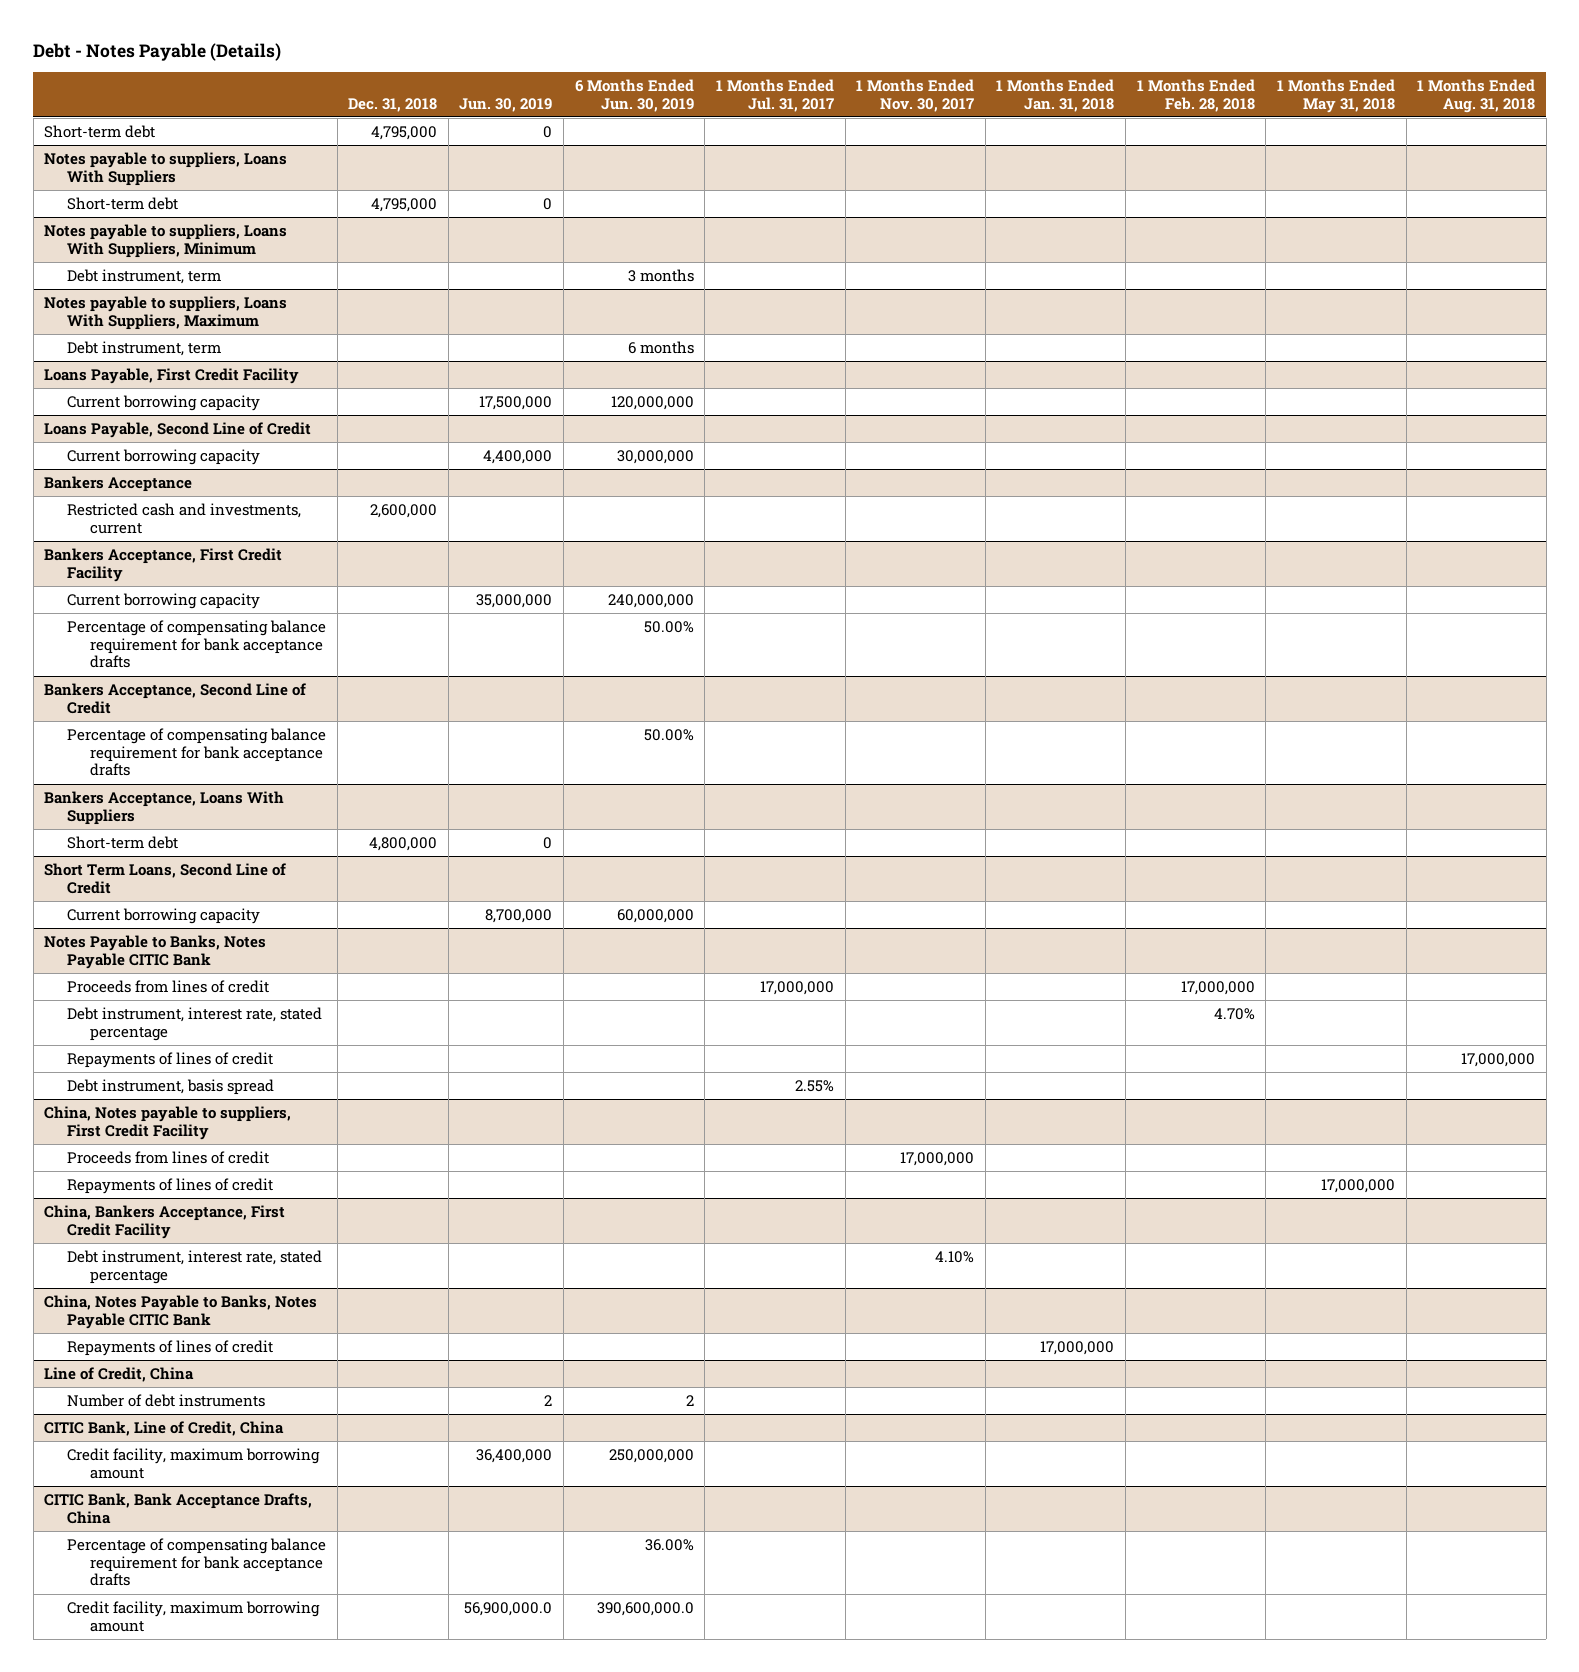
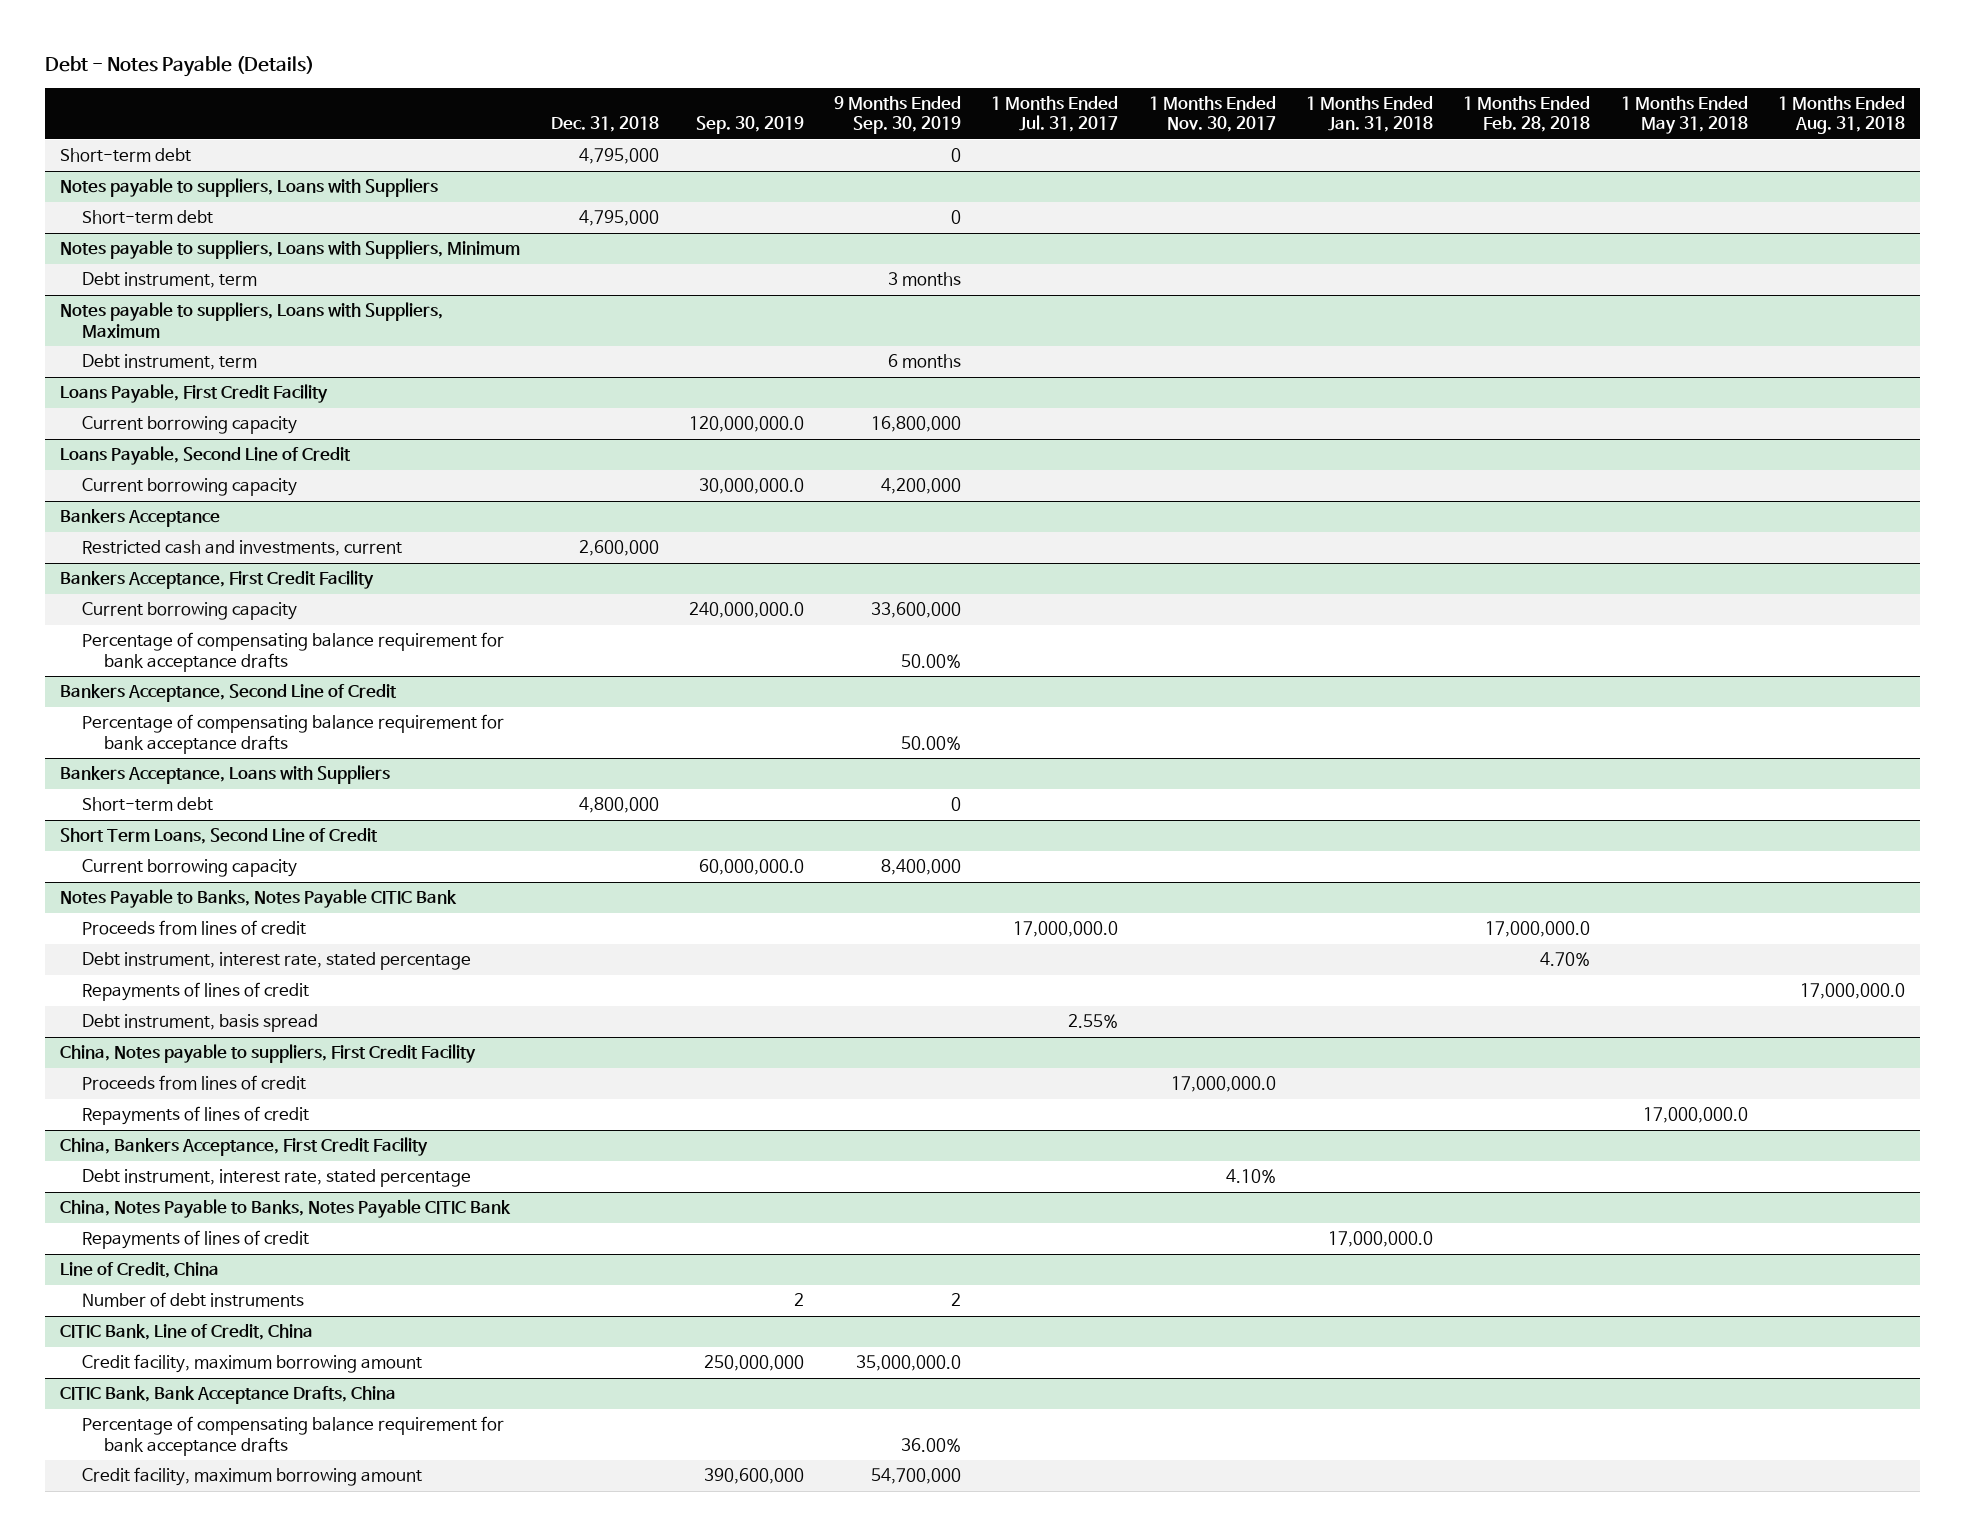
[459,97,553,112] Jun. 30, 2019 -> none
[574,79,694,112] 6 Months Ended Jun. 30, 2019 -> none
none -> [695,116,804,135] Sep. 30, 2019
none -> [834,96,962,135] 9 Months Ended Sep. 30, 2019
[44,152,288,186] Notes payable to suppliers, Loans With Suppliers -> [60,178,439,198] Notes payable to suppliers, Loans with Suppliers
[44,224,288,258] Notes payable to suppliers, Loans With Suppliers, Minimum -> [60,240,521,260] Notes payable to suppliers, Loans with Suppliers, Minimum
[44,296,288,330] Notes payable to suppliers, Loans With Suppliers, Maximum -> [60,302,444,338] Notes payable to suppliers, Loans with Suppliers, Maximum
[44,791,285,825] Bankers Acceptance, Loans With Suppliers -> [60,765,391,785] Bankers Acceptance, Loans with Suppliers
[759,981,834,996] 17,000,000 -> [1013,921,1119,938] 17,000,000.0
[1180,981,1255,996] 17,000,000 -> [1485,921,1591,938] 17,000,000.0
[1461,1053,1536,1068] 17,000,000 -> [1799,983,1905,1000] 17,000,000.0
[900,1152,975,1167] 17,000,000 -> [1170,1076,1276,1093] 17,000,000.0
[1320,1179,1395,1194] 17,000,000 -> [1642,1107,1748,1124] 17,000,000.0
[1040,1341,1115,1356] 17,000,000 -> [1327,1231,1433,1248] 17,000,000.0

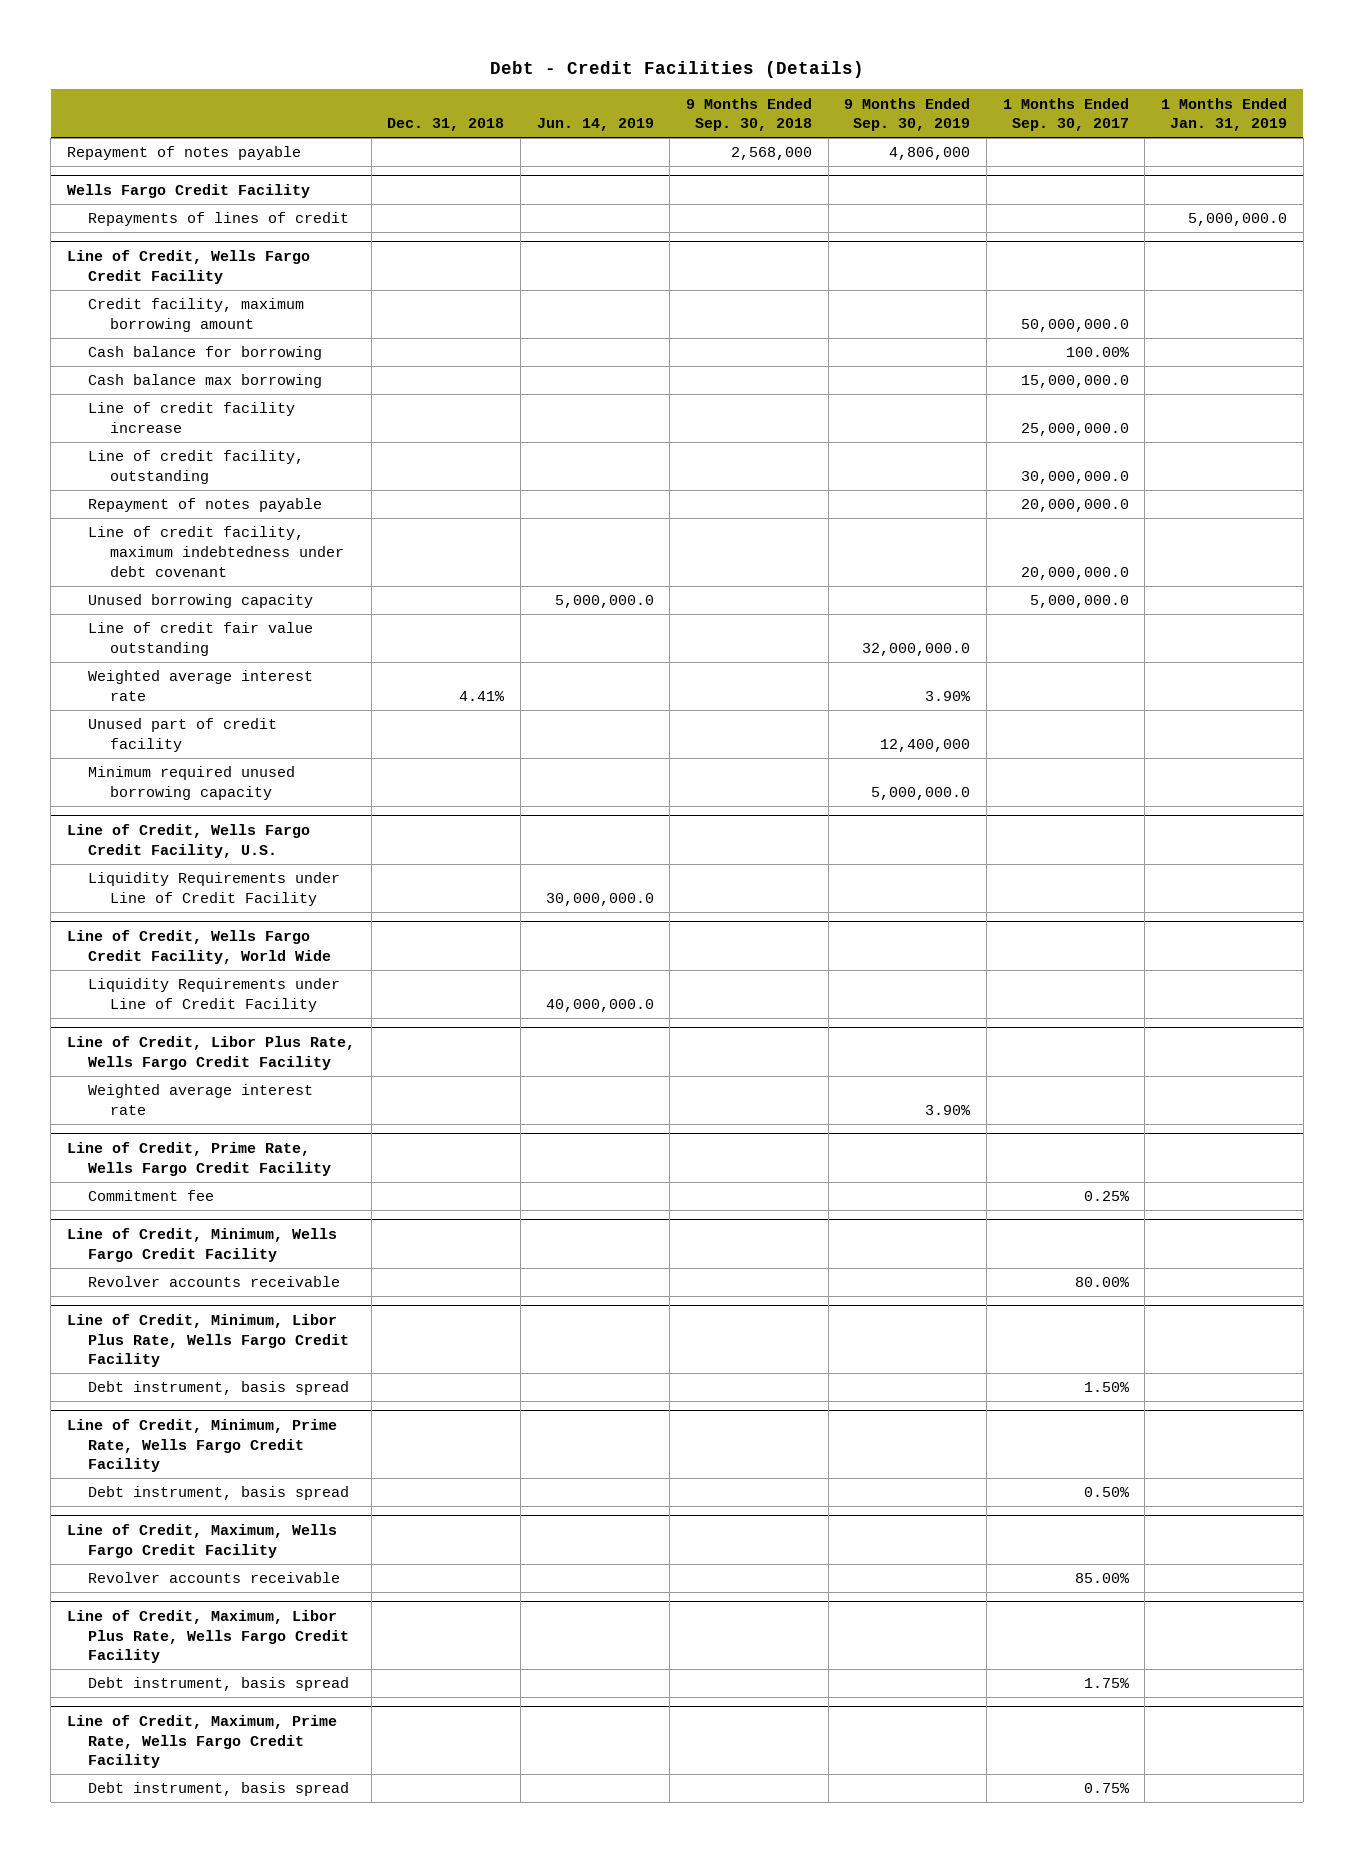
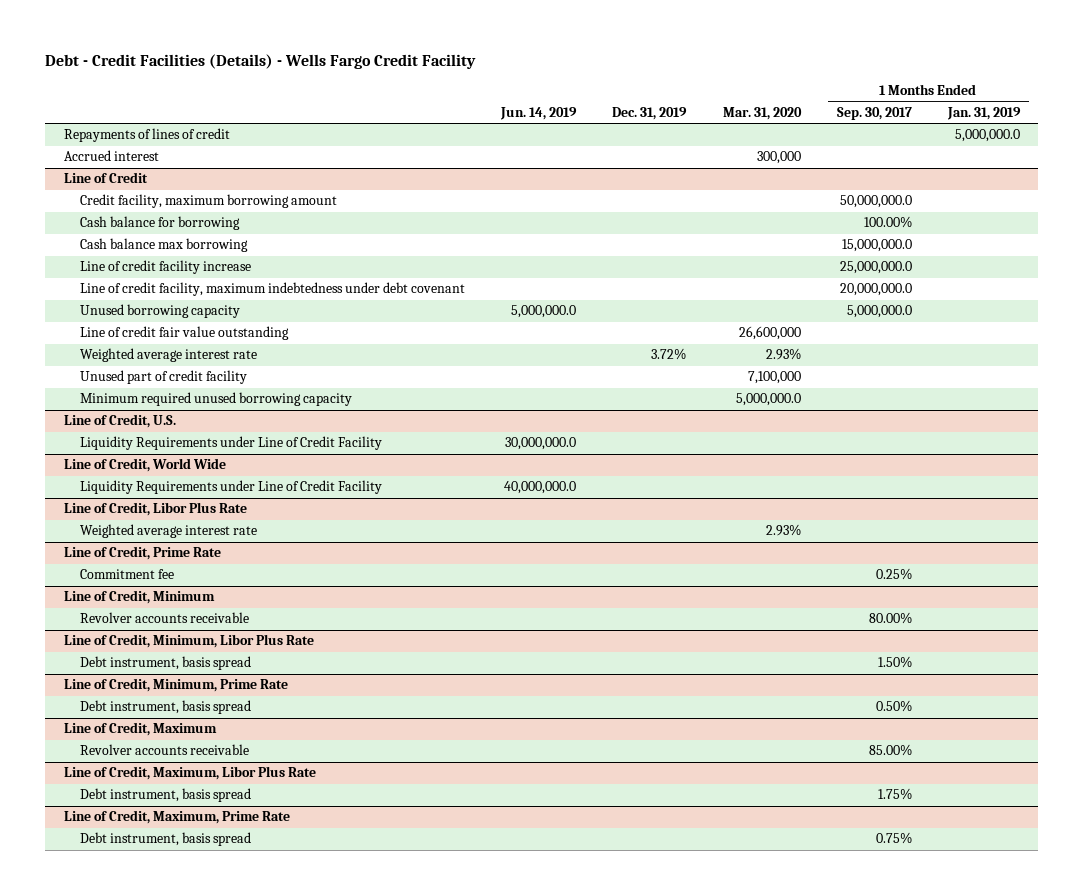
[489,61,864,79] Debt - Credit Facilities (Details) -> [45,54,477,70] Debt - Credit Facilities (Details) - Wells Fargo Credit Facility
[387,118,505,132] Dec. 31, 2018 -> none
[685,97,812,132] 9 Months Ended Sep. 30, 2018 -> none
[844,97,971,132] 9 Months Ended Sep. 30, 2019 -> none
none -> [612,106,688,120] Dec. 31, 2019
none -> [722,106,802,120] Mar. 31, 2020
[66,146,301,161] Repayment of notes payable -> none
[66,183,310,198] Wells Fargo Credit Facility -> none
[88,212,350,227] Repayments of lines of credit -> none
none -> [63,128,230,143] Repayments of lines of credit
none -> [63,150,159,162] Accrued interest
[66,249,310,284] Line of Credit, Wells Fargo Credit Facility -> [63,172,148,184] Line of Credit
[88,450,305,484] Line of credit facility, outstanding -> none
[88,498,323,513] Repayment of notes payable -> none
[66,823,310,858] Line of Credit, Wells Fargo Credit Facility, U.S. -> [63,414,176,429] Line of Credit, U.S.
[66,929,332,964] Line of Credit, Wells Fargo Credit Facility, World Wide -> [63,458,226,473] Line of Credit, World Wide
[66,1035,355,1070] Line of Credit, Libor Plus Rate, Wells Fargo Credit Facility -> [63,502,247,517] Line of Credit, Libor Plus Rate
[66,1141,332,1176] Line of Credit, Prime Rate, Wells Fargo Credit Facility -> [63,546,221,561] Line of Credit, Prime Rate
[66,1227,337,1262] Line of Credit, Minimum, Wells Fargo Credit Facility -> [63,590,215,605] Line of Credit, Minimum
[66,1313,350,1368] Line of Credit, Minimum, Libor Plus Rate, Wells Fargo Credit Facility -> [63,634,314,649] Line of Credit, Minimum, Libor Plus Rate
[66,1418,337,1473] Line of Credit, Minimum, Prime Rate, Wells Fargo Credit Facility -> [63,678,288,693] Line of Credit, Minimum, Prime Rate
[66,1523,337,1558] Line of Credit, Maximum, Wells Fargo Credit Facility -> [63,722,217,737] Line of Credit, Maximum
[66,1609,350,1664] Line of Credit, Maximum, Libor Plus Rate, Wells Fargo Credit Facility -> [63,766,316,781] Line of Credit, Maximum, Libor Plus Rate
[66,1714,337,1769] Line of Credit, Maximum, Prime Rate, Wells Fargo Credit Facility -> [63,810,290,825] Line of Credit, Maximum, Prime Rate

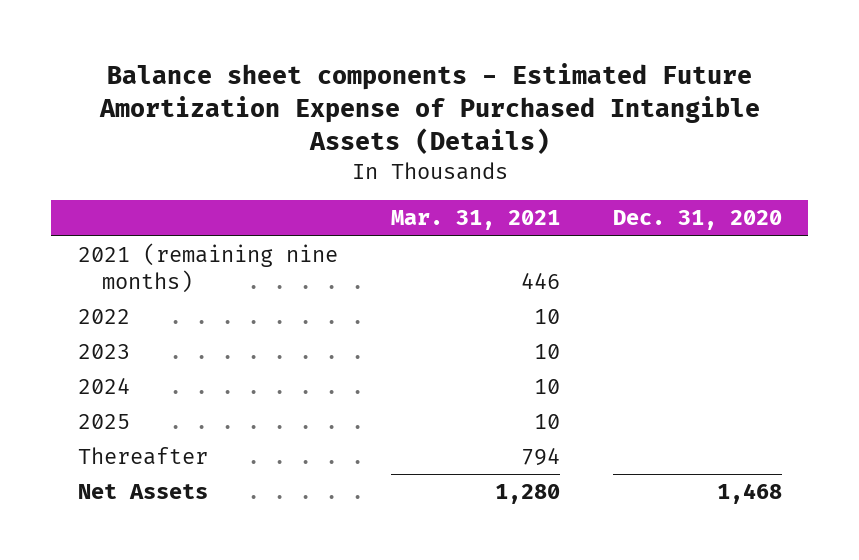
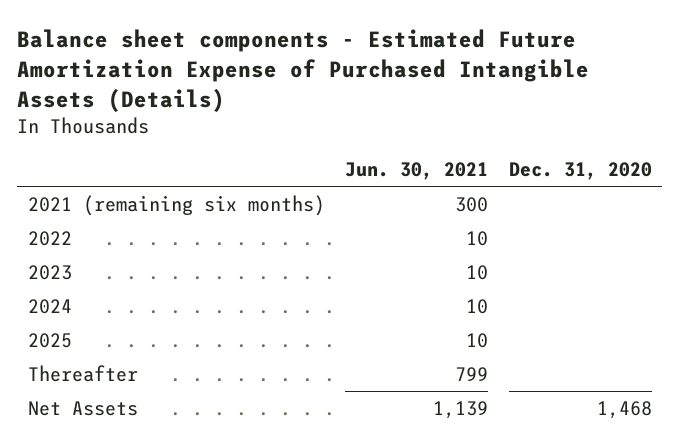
[390,210,560,231] Mar. 31, 2021 -> none
none -> [345,162,489,181] Jun. 30, 2021
[77,243,338,293] 2021 (remaining nine months) -> [27,194,325,216] 2021 (remaining six months)

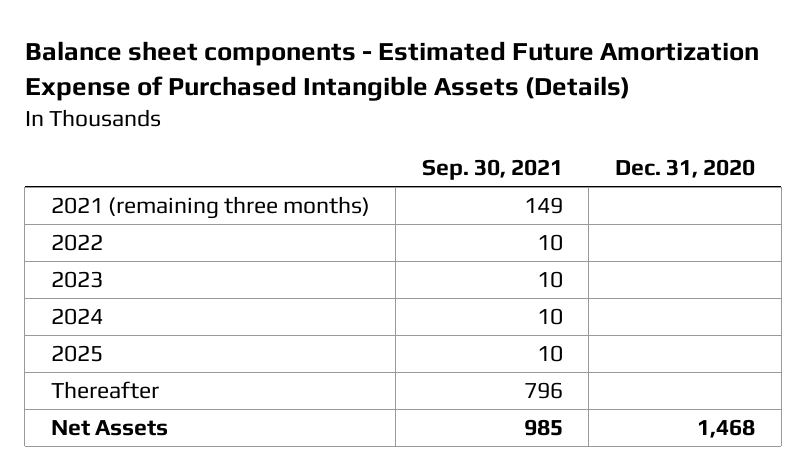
[345,162,489,181] Jun. 30, 2021 -> none
none -> [421,159,563,181] Sep. 30, 2021
[27,194,325,216] 2021 (remaining six months) -> [50,196,370,220] 2021 (remaining three months)

